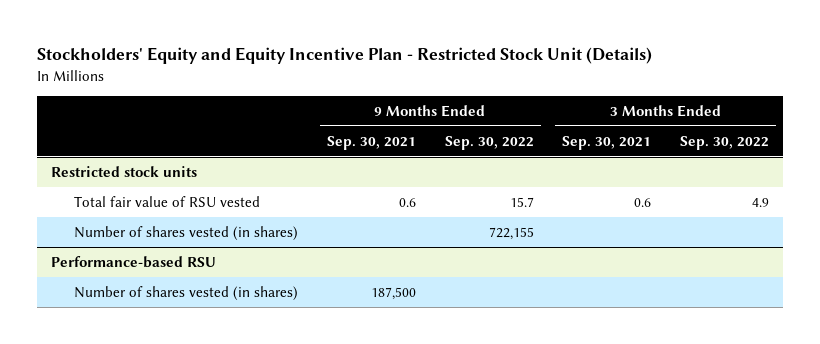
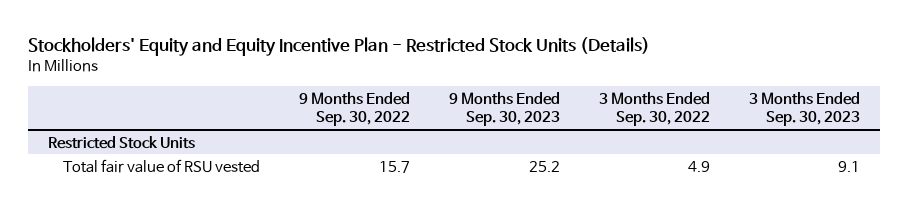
[36,47,652,65] Stockholders' Equity and Equity Incentive Plan - Restricted Stock Unit (Details) -> [28,37,651,57] Stockholders' Equity and Equity Incentive Plan - Restricted Stock Units (Details)
[326,135,416,150] Sep. 30, 2021 -> none
[562,135,652,150] Sep. 30, 2021 -> none
none -> [448,91,560,127] 9 Months Ended Sep. 30, 2023
none -> [748,91,860,127] 3 Months Ended Sep. 30, 2023
[51,165,198,177] Restricted stock units -> [47,135,195,149] Restricted Stock Units
[74,225,299,241] Number of shares vested (in shares) -> none
[51,255,217,268] Performance-based RSU -> none
[74,285,299,301] Number of shares vested (in shares) -> none

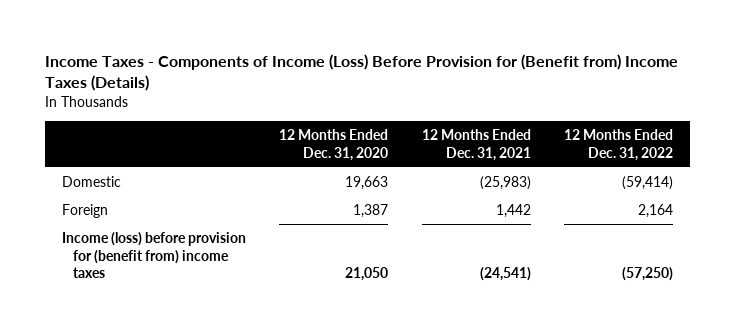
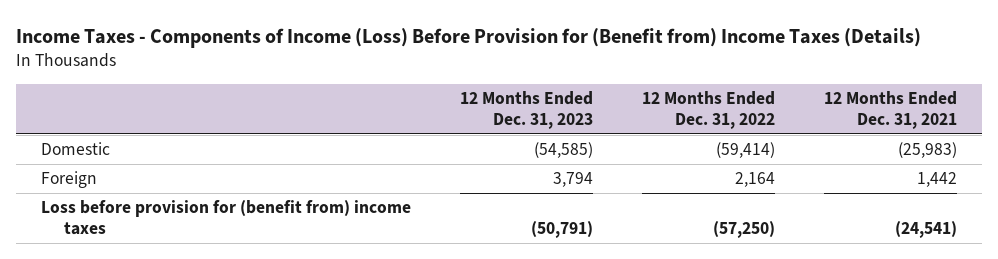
[279,129,389,161] 12 Months Ended Dec. 31, 2020 -> none
none -> [459,91,593,130] 12 Months Ended Dec. 31, 2023
[61,232,246,279] Income (loss) before provision for (benefit from) income taxes -> [40,200,411,236] Loss before provision for (benefit from) income taxes

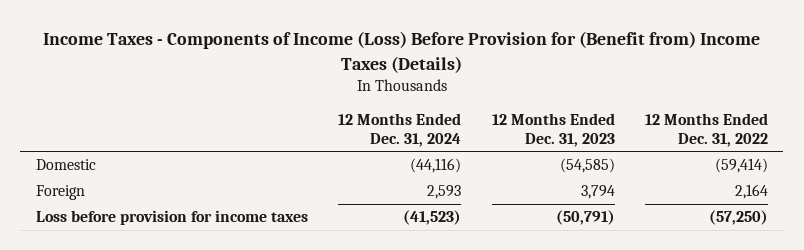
[824,91,958,130] 12 Months Ended Dec. 31, 2021 -> none
none -> [338,113,462,147] 12 Months Ended Dec. 31, 2024
[40,200,411,236] Loss before provision for (benefit from) income taxes -> [35,210,308,226] Loss before provision for income taxes

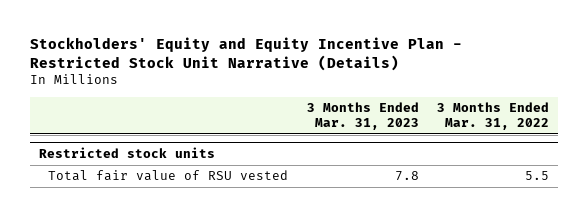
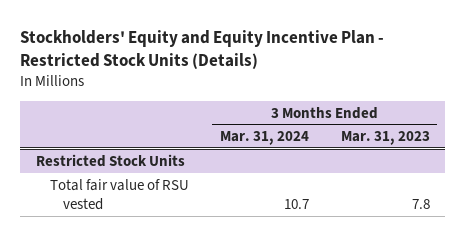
[29,36,462,71] Stockholders' Equity and Equity Incentive Plan - Restricted Stock Unit Narrative (Details) -> [19,30,384,70] Stockholders' Equity and Equity Incentive Plan - Restricted Stock Units (Details)
[437,101,550,131] 3 Months Ended Mar. 31, 2022 -> none
none -> [220,131,310,146] Mar. 31, 2024
[38,146,215,158] Restricted stock units -> [35,153,185,167] Restricted Stock Units

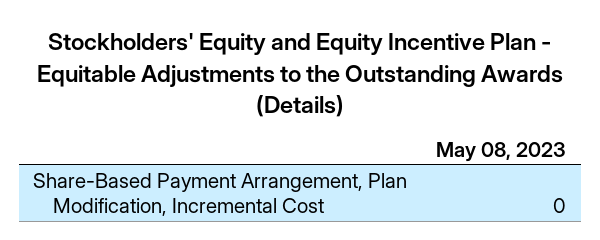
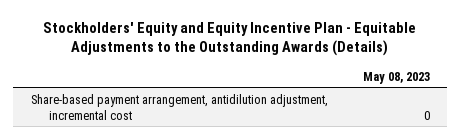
[33,172,408,217] Share-Based Payment Arrangement, Plan Modification, Incremental Cost -> [30,93,328,120] Share-based payment arrangement, antidilution adjustment, incremental cost

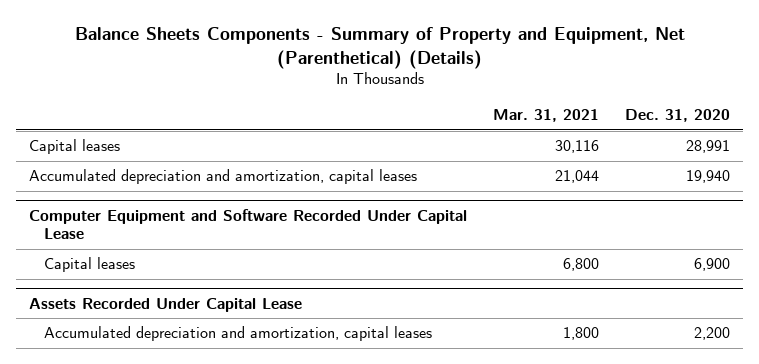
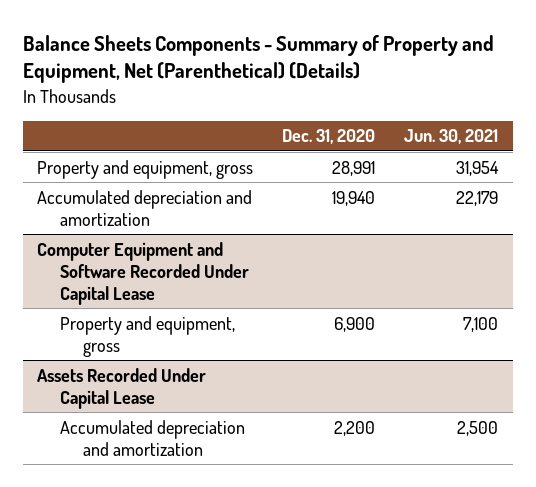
[493,108,600,122] Mar. 31, 2021 -> none
none -> [404,129,499,145] Jun. 30, 2021
[29,139,121,155] Capital leases -> [37,159,254,179] Property and equipment, gross
[29,169,418,185] Accumulated depreciation and amortization, capital leases -> [37,189,253,226] Accumulated depreciation and amortization
[43,257,135,273] Capital leases -> [60,315,236,357] Property and equipment, gross
[43,326,432,342] Accumulated depreciation and amortization, capital leases -> [60,419,246,456] Accumulated depreciation and amortization

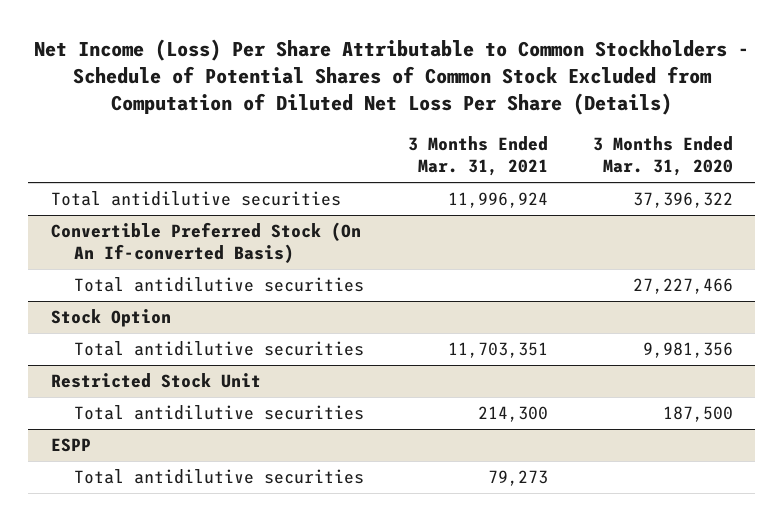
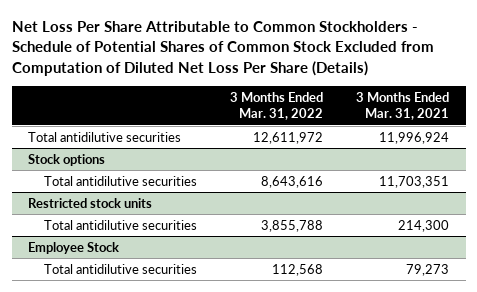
[33,38,749,116] Net Income (Loss) Per Share Attributable to Common Stockholders - Schedule of Potential Shares of Common Stock Excluded from Computation of Diluted Net Loss Per Share (Details) -> [11,20,434,76] Net Loss Per Share Attributable to Common Stockholders - Schedule of Potential Shares of Common Stock Excluded from Computation of Diluted Net Loss Per Share (Details)
[592,136,733,177] 3 Months Ended Mar. 31, 2020 -> none
none -> [229,91,323,121] 3 Months Ended Mar. 31, 2022
[50,222,361,264] Convertible Preferred Stock (On An If-converted Basis) -> none
[73,277,364,293] Total antidilutive securities -> none
[50,309,171,328] Stock Option -> [28,153,106,166] Stock options
[50,373,261,389] Restricted Stock Unit -> [28,197,153,208] Restricted stock units
[50,438,91,453] ESPP -> [28,241,120,254] Employee Stock

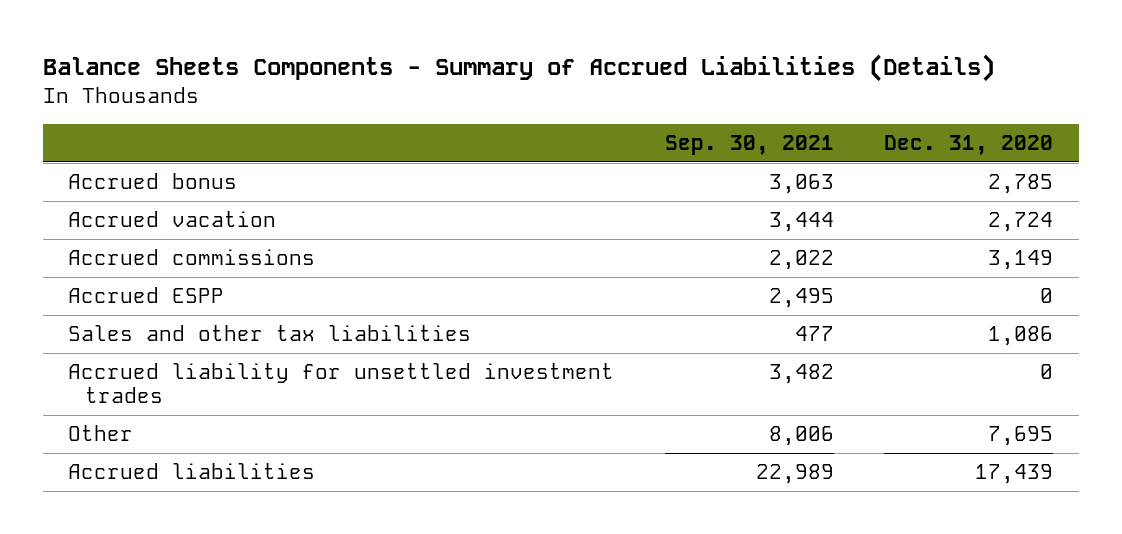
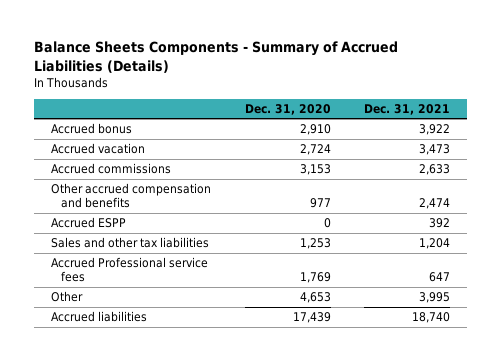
[664,135,834,156] Sep. 30, 2021 -> none
none -> [364,103,451,115] Dec. 31, 2021
[988,174,1054,195] 2,785 -> [299,124,331,136] 2,910
[988,250,1054,271] 3,149 -> [299,164,331,176] 3,153
none -> [50,183,211,208] Other accrued compensation and benefits
[68,363,615,404] Accrued liability for unsettled investment trades -> none
[988,326,1054,347] 1,086 -> [299,238,331,250] 1,253
none -> [50,257,208,282] Accrued Professional service fees
[988,426,1054,447] 7,695 -> [299,292,331,304] 4,653

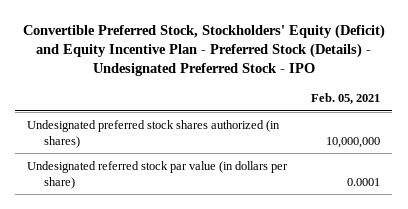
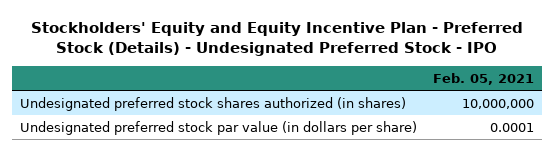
[22,23,385,77] Convertible Preferred Stock, Stockholders' Equity (Deficit) and Equity Incentive Plan - Preferred Stock (Details) - Undesignated Preferred Stock - IPO -> [30,21,523,57] Stockholders' Equity and Equity Incentive Plan - Preferred Stock (Details) - Undesignated Preferred Stock - IPO
[27,160,289,189] Undesignated referred stock par value (in dollars per share) -> [20,120,418,135] Undesignated preferred stock par value (in dollars per share)

